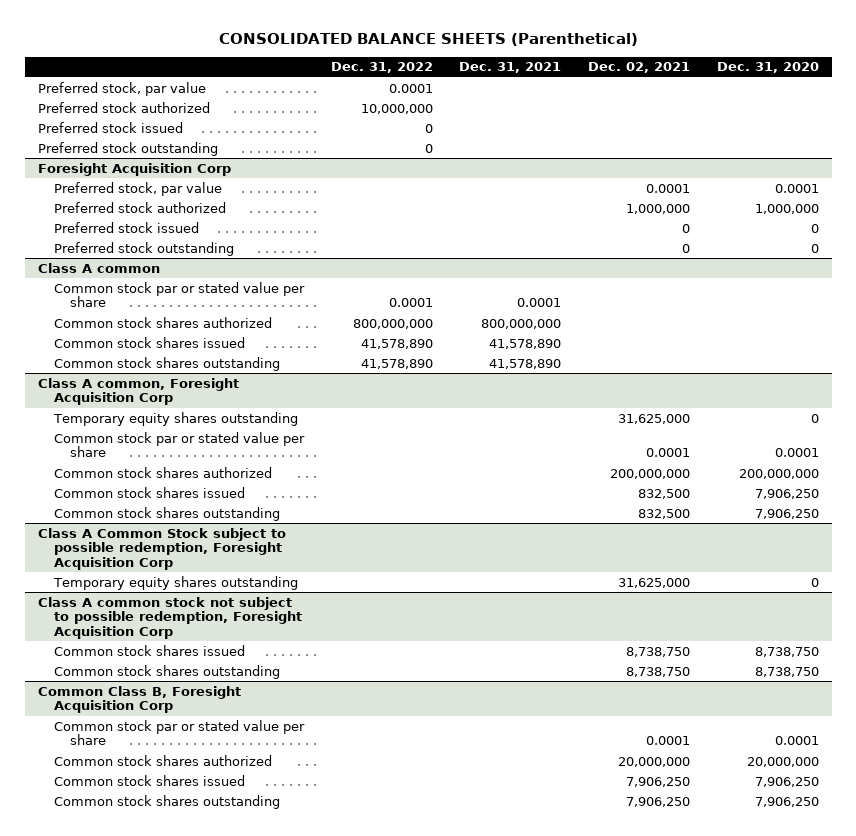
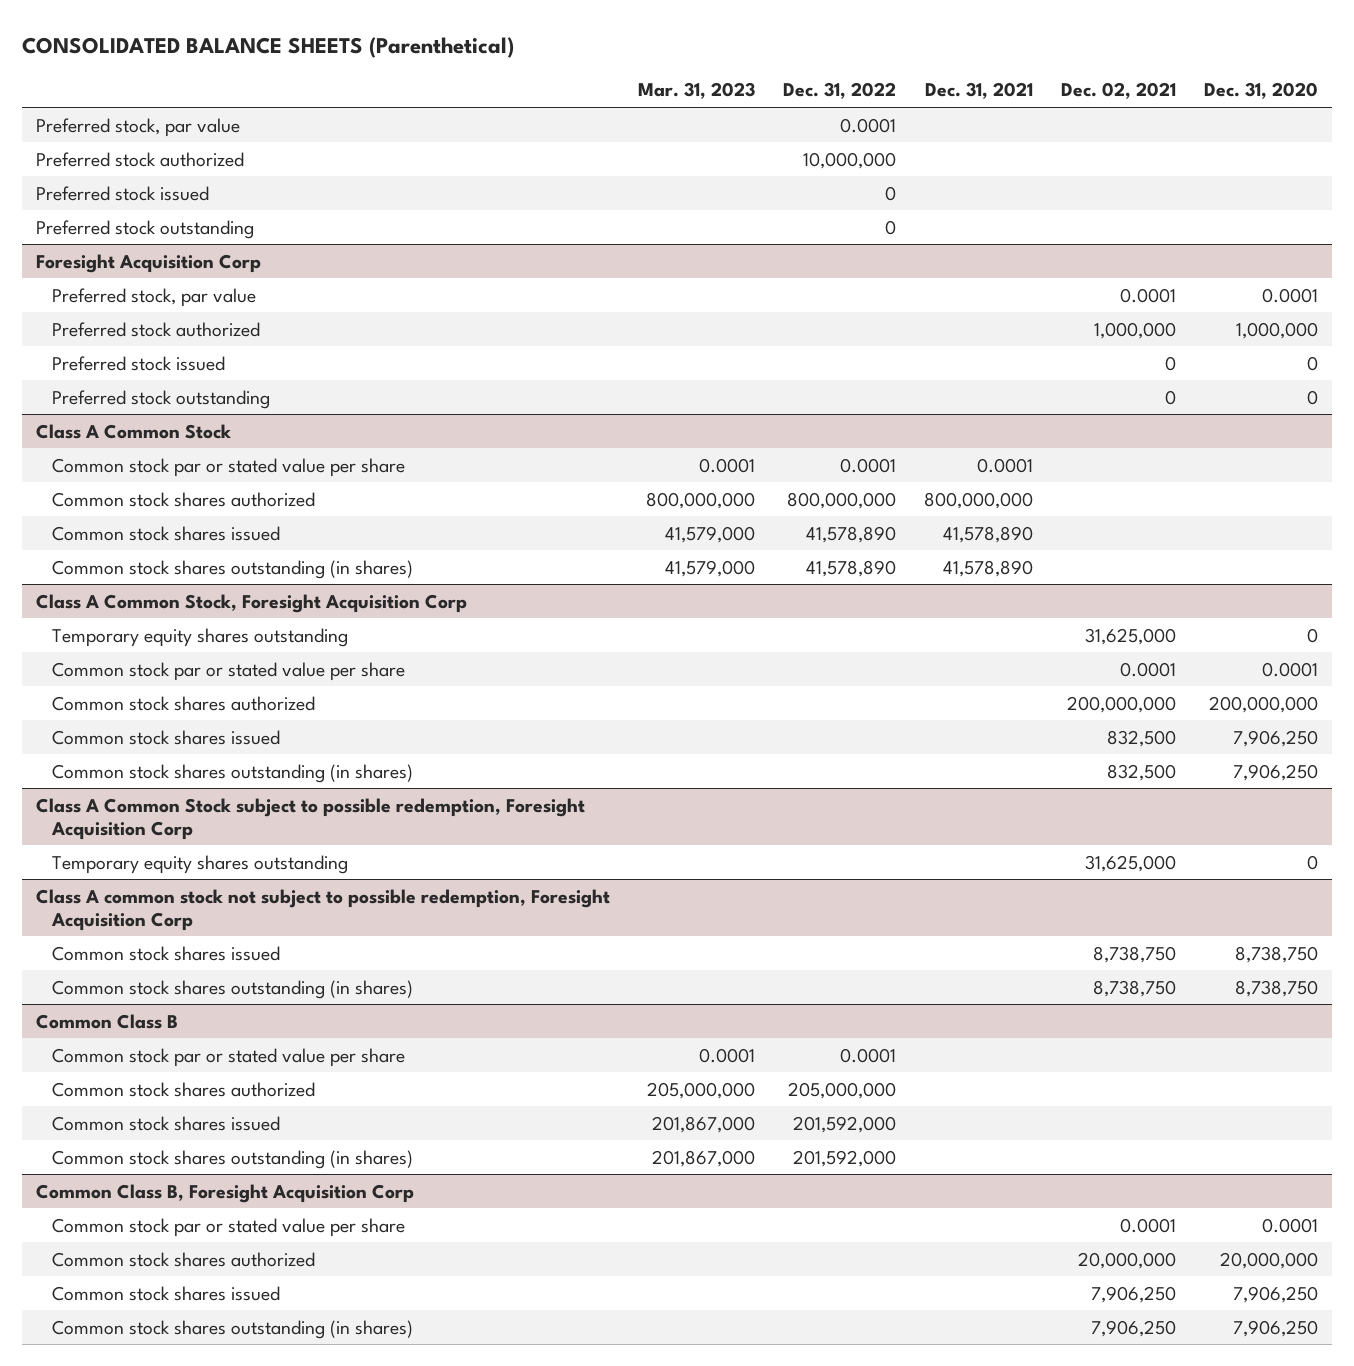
none -> [638,82,756,100] Mar. 31, 2023
[37,262,160,273] Class A common -> [36,423,232,439] Class A Common Stock
[54,356,281,371] Common stock shares outstanding -> [51,559,413,579] Common stock shares outstanding (in shares)
[37,377,239,406] Class A common, Foresight Acquisition Corp -> [36,593,468,613] Class A Common Stock, Foresight Acquisition Corp
[54,506,281,521] Common stock shares outstanding -> [51,763,413,783] Common stock shares outstanding (in shares)
[54,664,281,679] Common stock shares outstanding -> [51,979,413,999] Common stock shares outstanding (in shares)
none -> [36,1013,179,1029] Common Class B
none -> [51,1047,405,1067] Common stock par or stated value per share
none -> [51,1081,315,1097] Common stock shares authorized
none -> [51,1115,280,1131] Common stock shares issued
none -> [51,1149,413,1169] Common stock shares outstanding (in shares)
[54,794,281,809] Common stock shares outstanding -> [51,1319,413,1339] Common stock shares outstanding (in shares)

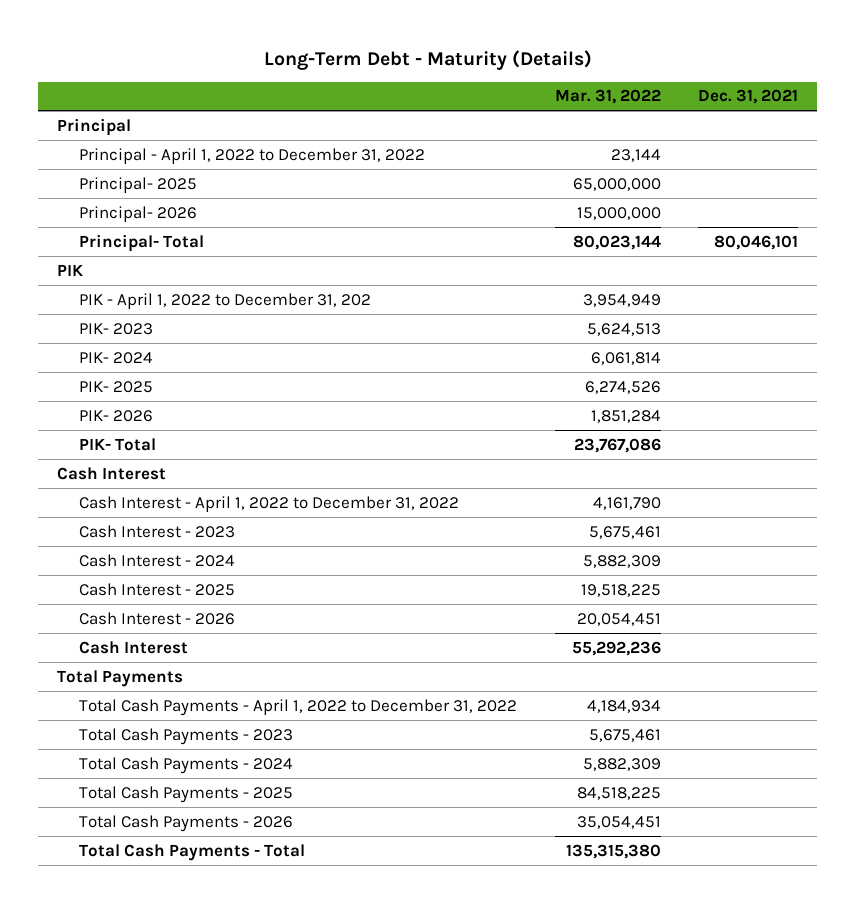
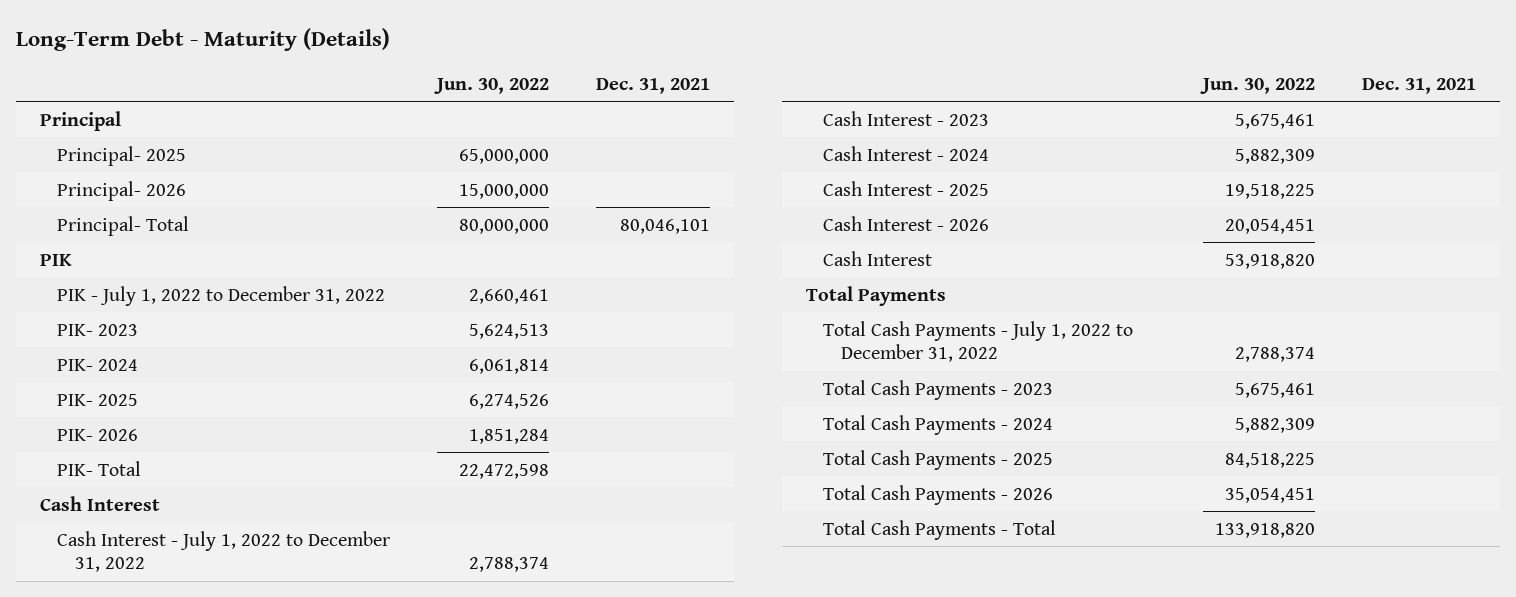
[554,89,661,105] Mar. 31, 2022 -> none
none -> [434,77,550,94] Jun. 30, 2022
[79,147,426,164] Principal - April 1, 2022 to December 31, 2022 -> none
[79,292,372,309] PIK - April 1, 2022 to December 31, 202 -> [57,285,386,306] PIK - July 1, 2022 to December 31, 2022
[79,495,460,512] Cash Interest - April 1, 2022 to December 31, 2022 -> [57,530,391,573] Cash Interest - July 1, 2022 to December 31, 2022
[79,698,518,716] Total Cash Payments - April 1, 2022 to December 31, 2022 -> [823,320,1134,363] Total Cash Payments - July 1, 2022 to December 31, 2022

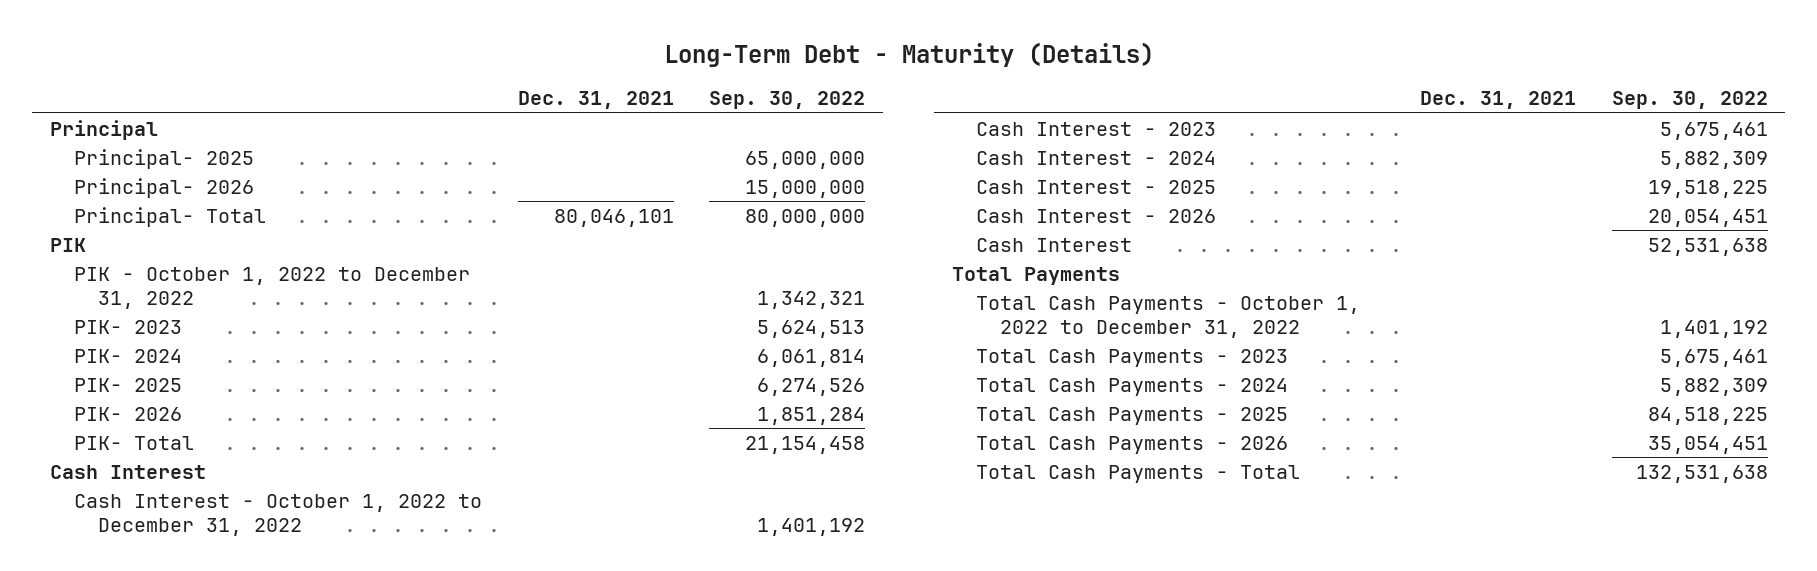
[434,77,550,94] Jun. 30, 2022 -> none
none -> [709,91,866,110] Sep. 30, 2022
[57,285,386,306] PIK - July 1, 2022 to December 31, 2022 -> [74,266,471,309] PIK - October 1, 2022 to December 31, 2022
[57,530,391,573] Cash Interest - July 1, 2022 to December 31, 2022 -> [74,493,483,536] Cash Interest - October 1, 2022 to December 31, 2022
[823,320,1134,363] Total Cash Payments - July 1, 2022 to December 31, 2022 -> [976,295,1361,338] Total Cash Payments - October 1, 2022 to December 31, 2022

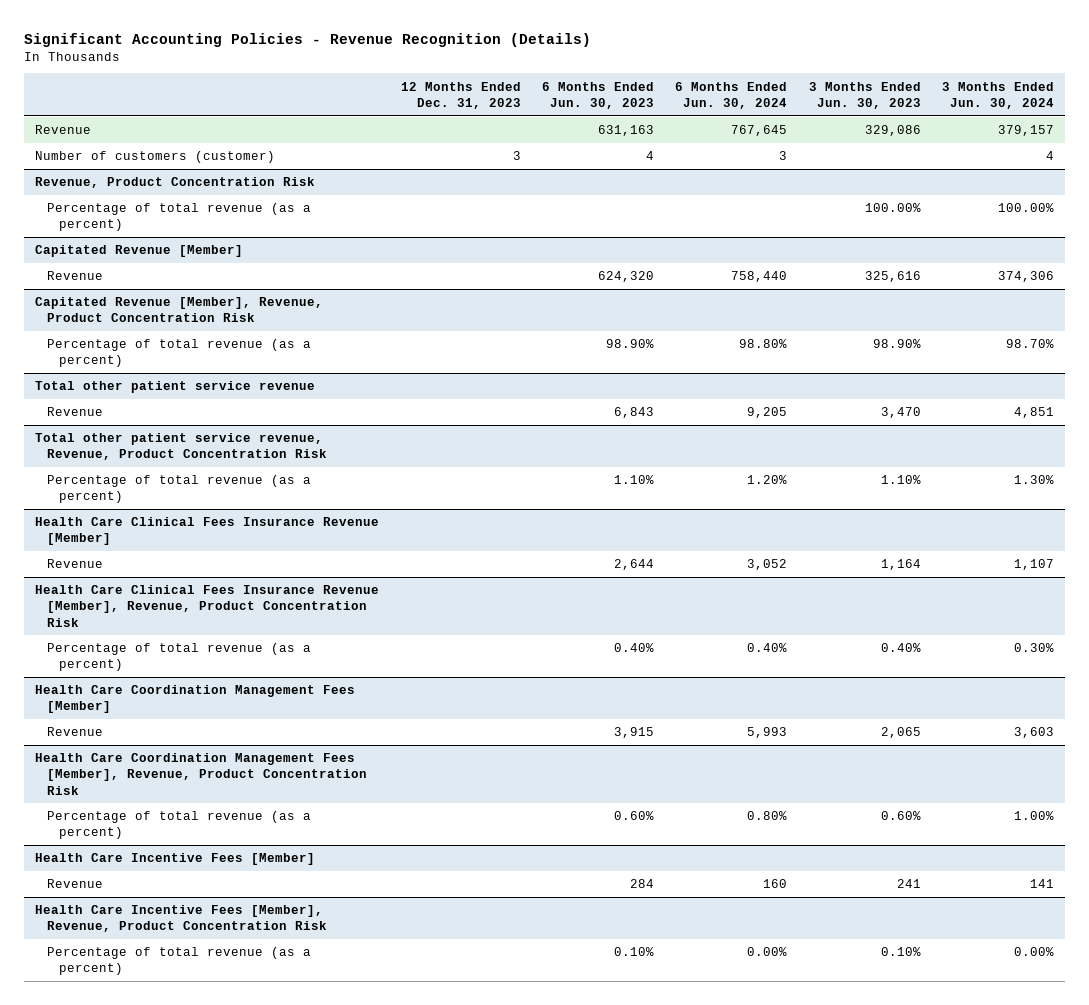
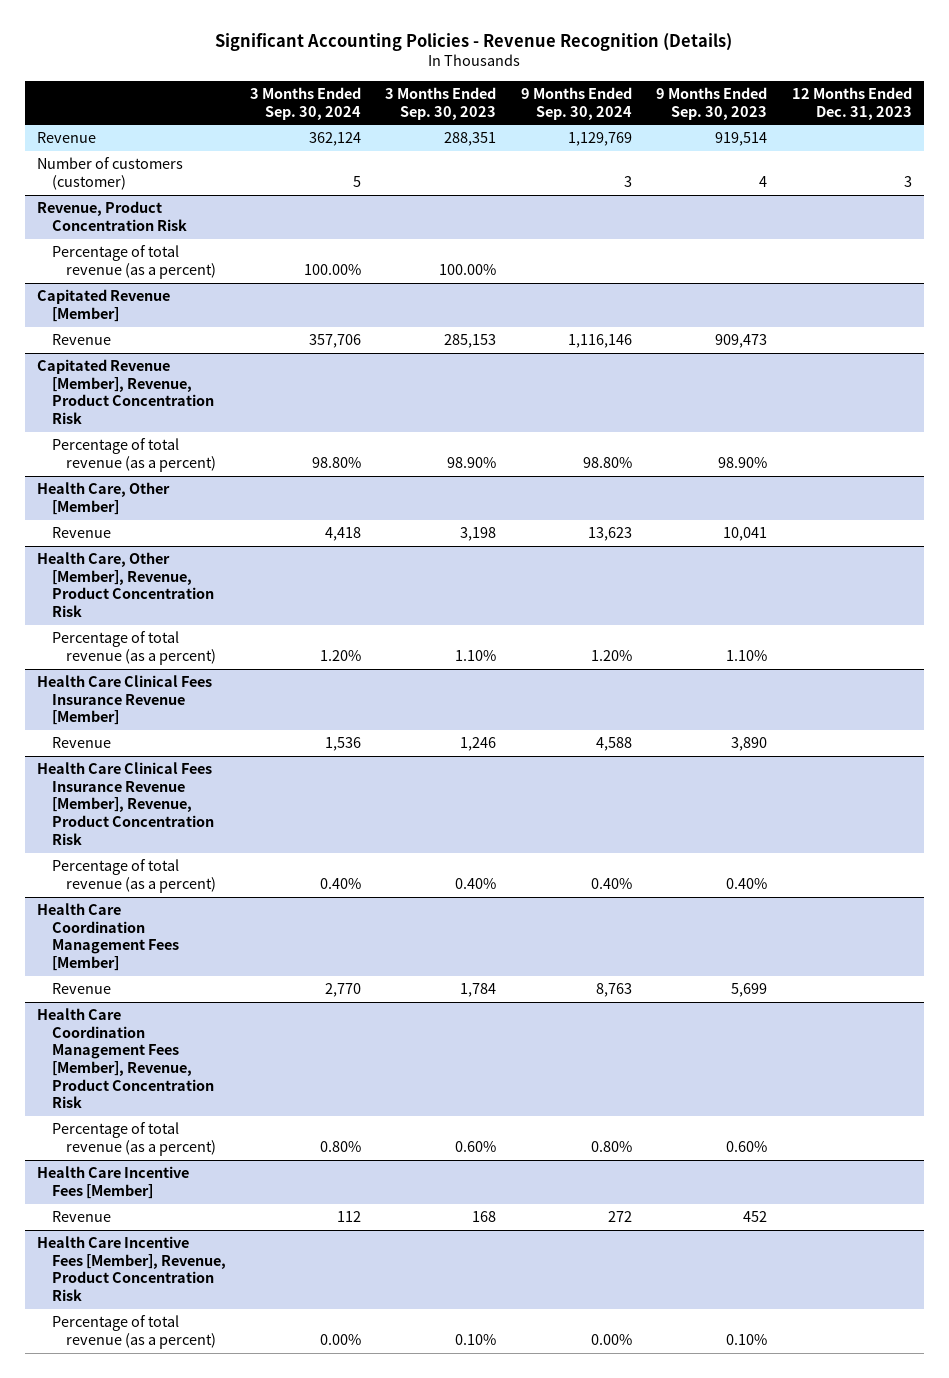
[541,81,654,109] 6 Months Ended Jun. 30, 2023 -> none
[675,81,788,109] 6 Months Ended Jun. 30, 2024 -> none
[808,81,921,109] 3 Months Ended Jun. 30, 2023 -> none
[942,81,1055,109] 3 Months Ended Jun. 30, 2024 -> none
none -> [250,86,362,120] 3 Months Ended Sep. 30, 2024
none -> [385,86,497,120] 3 Months Ended Sep. 30, 2023
none -> [520,86,632,120] 9 Months Ended Sep. 30, 2024
none -> [656,86,768,120] 9 Months Ended Sep. 30, 2023
[35,381,316,394] Total other patient service revenue -> [37,482,171,515] Health Care, Other [Member]
[35,433,328,461] Total other patient service revenue, Revenue, Product Concentration Risk -> [37,552,214,618] Health Care, Other [Member], Revenue, Product Concentration Risk

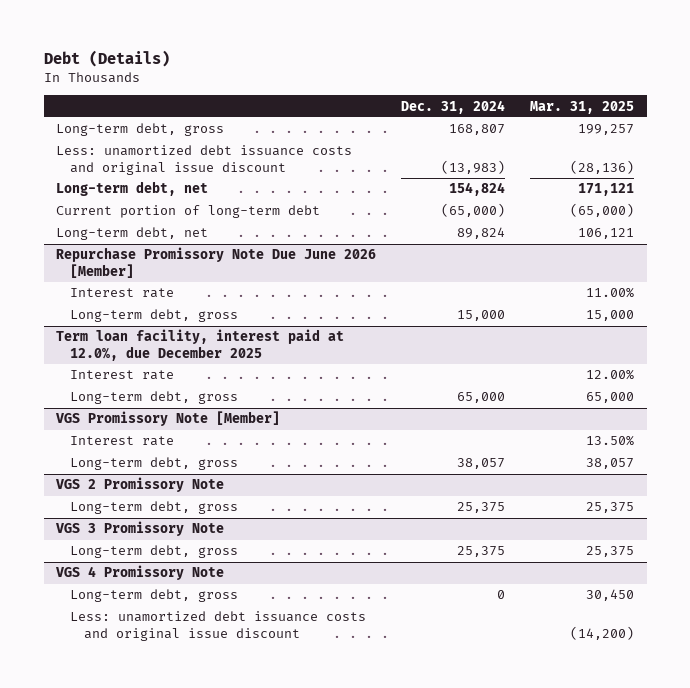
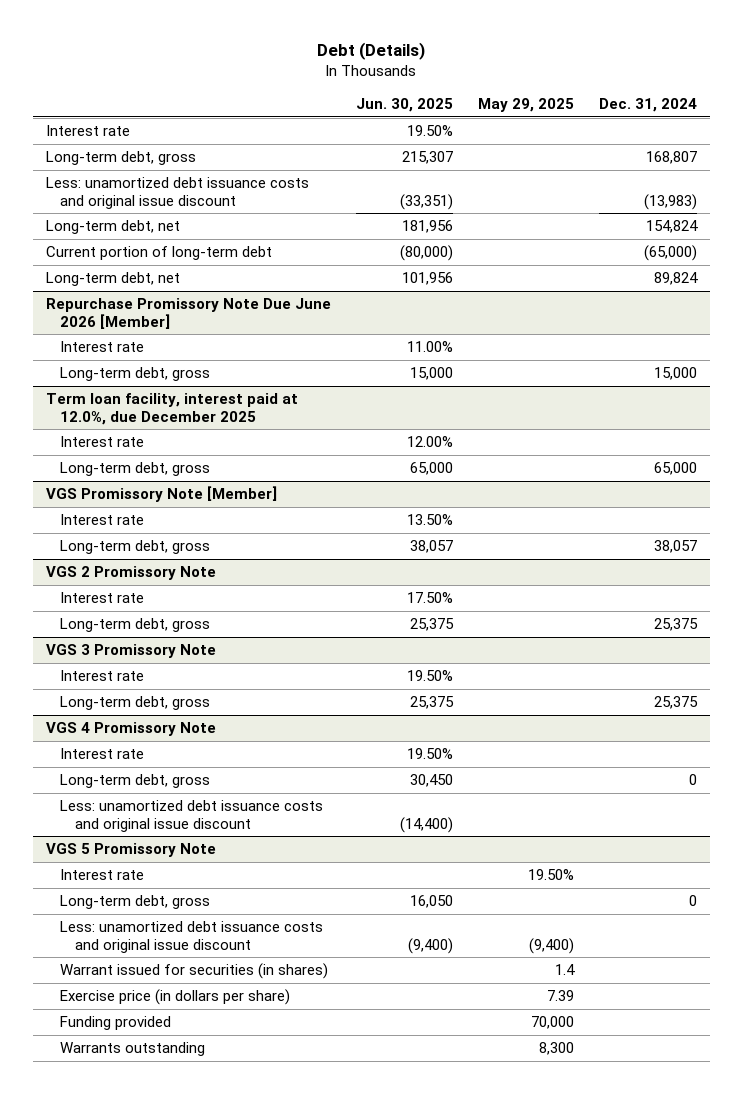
[530,100,635,114] Mar. 31, 2025 -> none
none -> [355,98,453,113] Jun. 30, 2025
none -> [478,98,575,113] May 29, 2025
none -> [45,125,130,137] Interest rate
none -> [60,592,145,604] Interest rate
none -> [60,670,145,682] Interest rate
none -> [60,748,145,760] Interest rate
none -> [45,843,216,858] VGS 5 Promissory Note
none -> [60,869,145,881] Interest rate
none -> [60,895,211,910] Long-term debt, gross
none -> [60,921,324,953] Less: unamortized debt issuance costs and original issue discount
none -> [60,963,329,980] Warrant issued for securities (in shares)
none -> [60,989,291,1006] Exercise price (in dollars per share)
none -> [60,1016,172,1031] Funding provided
none -> [60,1042,206,1057] Warrants outstanding

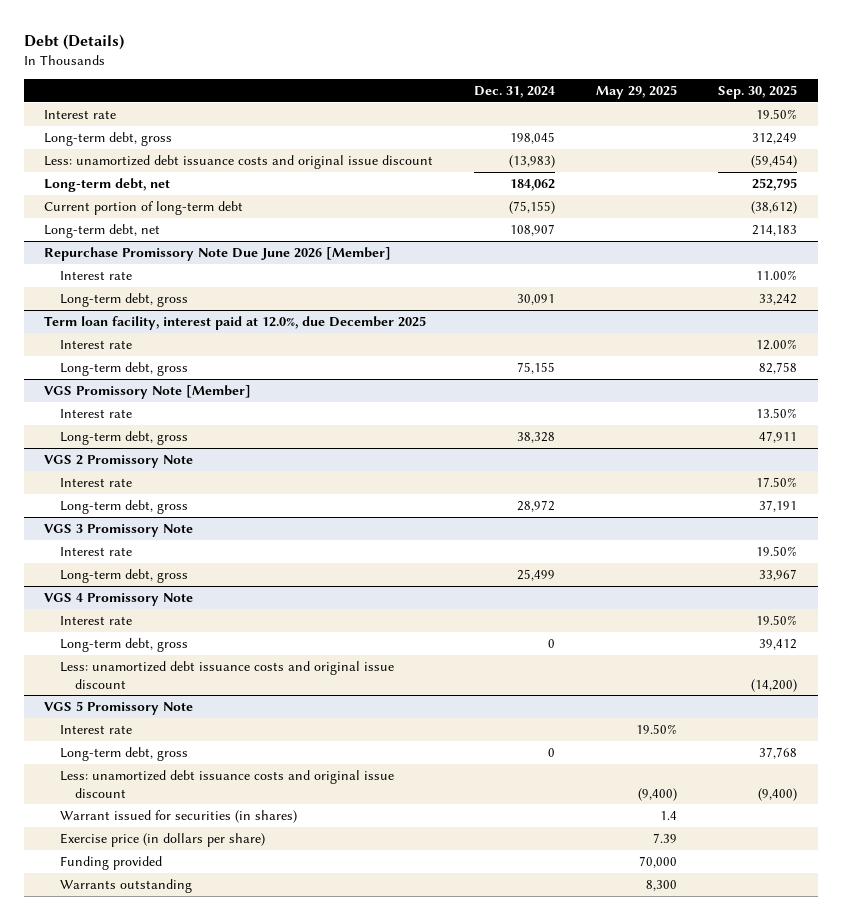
[355,98,453,113] Jun. 30, 2025 -> none
none -> [718,84,798,99] Sep. 30, 2025
[646,151,698,165] 168,807 -> [510,131,556,144] 198,045
[646,220,699,234] 154,824 -> [510,178,556,191] 184,062
[644,245,698,262] (65,000) -> [509,200,556,214] (75,155)
[654,272,699,286] 89,824 -> [510,223,556,236] 108,907
[654,367,698,381] 15,000 -> [517,293,556,305] 30,091
[654,462,698,476] 65,000 -> [517,361,556,374] 75,155
[654,540,698,554] 38,057 -> [517,431,556,443] 38,328
[654,618,699,632] 25,375 -> [517,499,556,512] 28,972
[654,696,699,710] 25,375 -> [517,568,556,581] 25,499

